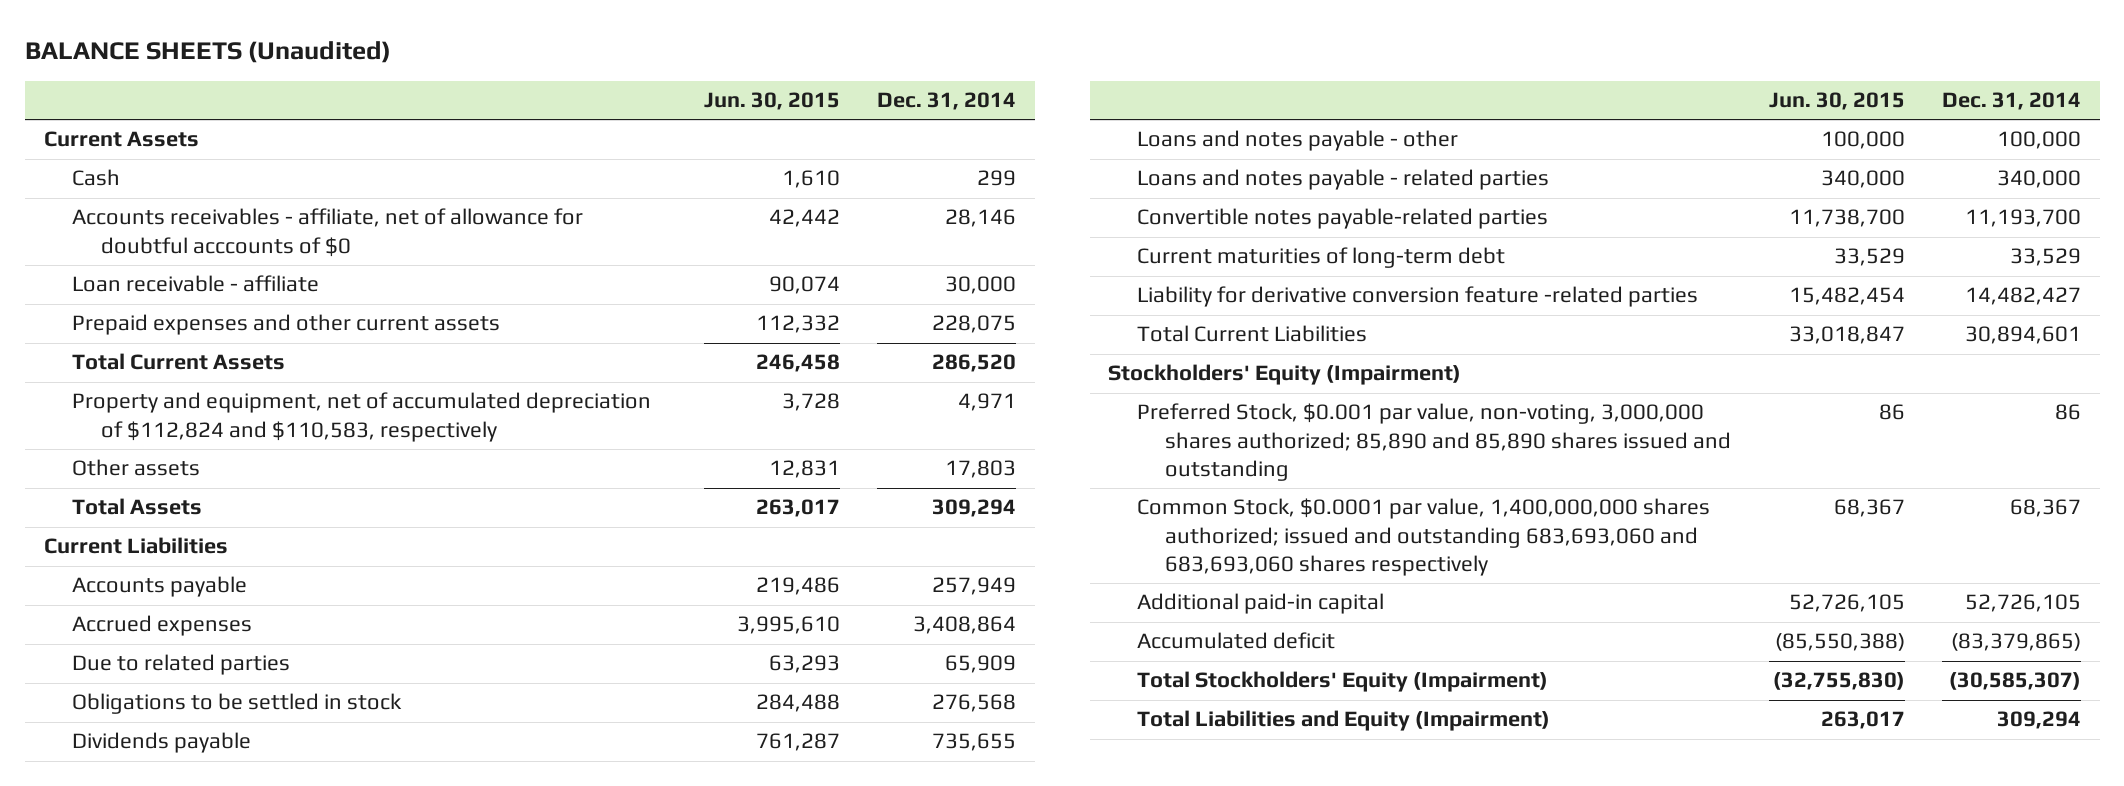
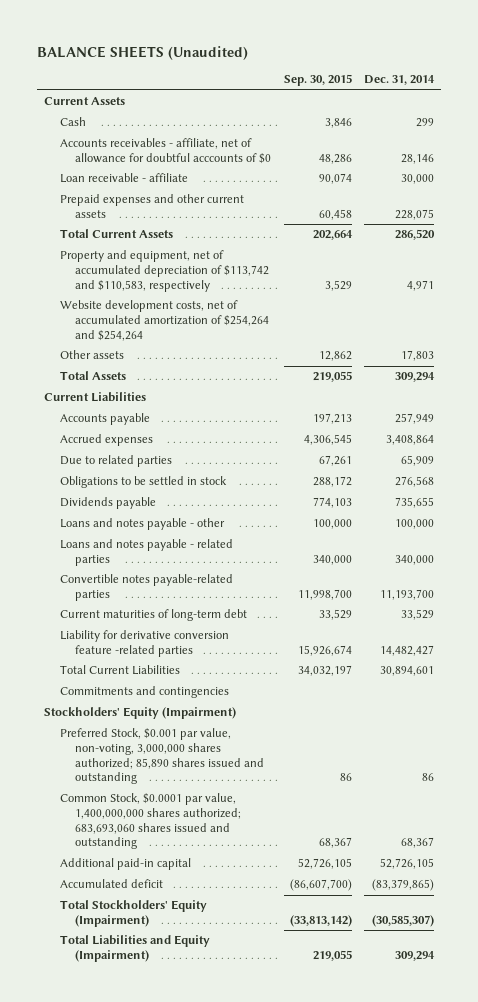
[703,92,840,111] Jun. 30, 2015 -> none
none -> [283,74,352,87] Sep. 30, 2015
[72,392,652,442] Property and equipment, net of accumulated depreciation of $112,824 and $110,583, respectively -> [59,250,270,292] Property and equipment, net of accumulated depreciation of $113,742 and $110,583, respectively
none -> [59,300,270,341] Website development costs, net of accumulated amortization of $254,264 and $254,264
none -> [59,686,229,699] Commitments and contingencies
[1136,403,1732,481] Preferred Stock, $0.001 par value, non-voting, 3,000,000 shares authorized; 85,890 and 85,890 shares issued and outstanding -> [59,728,265,785] Preferred Stock, $0.001 par value, non-voting, 3,000,000 shares authorized; 85,890 shares issued and outstanding
[1136,498,1710,576] Common Stock, $0.0001 par value, 1,400,000,000 shares authorized; issued and outstanding 683,693,060 and 683,693,060 shares respectively -> [59,793,242,850] Common Stock, $0.0001 par value, 1,400,000,000 shares authorized; 683,693,060 shares issued and outstanding

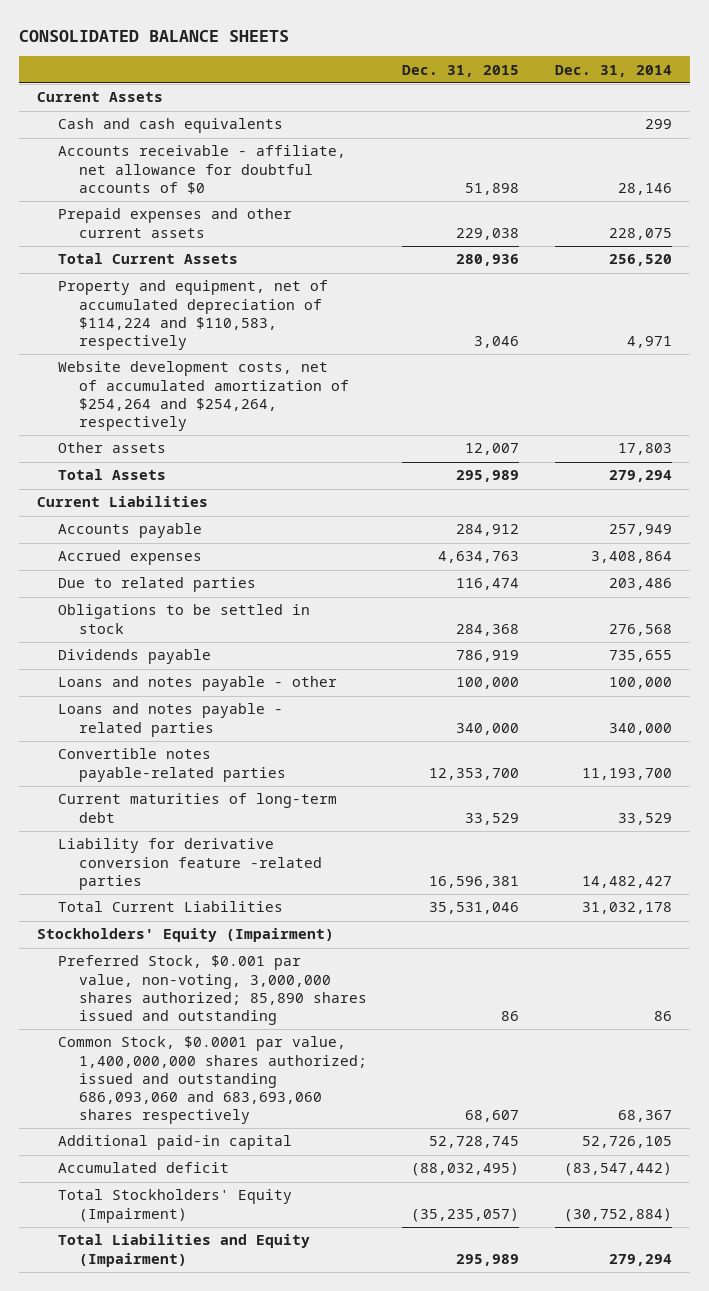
[37,45,249,60] BALANCE SHEETS (Unaudited) -> [19,29,290,42] CONSOLIDATED BALANCE SHEETS
[283,74,352,87] Sep. 30, 2015 -> none
none -> [402,64,520,77] Dec. 31, 2015
[59,173,188,184] Loan receivable - affiliate -> none
[59,117,86,127] Cash -> [57,118,283,134] Cash and cash equivalents
[59,138,272,165] Accounts receivables - affiliate, net of allowance for doubtful acccounts of $0 -> [57,145,346,194] Accounts receivable - affiliate, net allowance for doubtful accounts of $0
[395,229,436,241] 286,520 -> [608,254,672,267] 256,520
[59,250,270,292] Property and equipment, net of accumulated depreciation of $113,742 and $110,583, respectively -> [57,280,328,351] Property and equipment, net of accumulated depreciation of $114,224 and $110,583, respectively
[59,300,270,341] Website development costs, net of accumulated amortization of $254,264 and $254,264 -> [57,361,349,432] Website development costs, net of accumulated amortization of $254,264 and $254,264, respectively
[395,372,436,383] 309,294 -> [608,470,672,483] 279,294
[401,455,435,467] 65,909 -> [608,578,672,591] 203,486
[59,686,229,699] Commitments and contingencies -> none
[380,666,435,677] 30,894,601 -> [581,902,672,915] 31,032,178
[59,793,242,850] Common Stock, $0.0001 par value, 1,400,000,000 shares authorized; 683,693,060 shares issued and outstanding -> [57,1036,367,1125] Common Stock, $0.0001 par value, 1,400,000,000 shares authorized; issued and outstanding 686,093,060 and 683,693,060 shares respectively
[372,879,435,892] (83,379,865) -> [563,1162,672,1177] (83,547,442)
[372,915,435,928] (30,585,307) -> [563,1207,672,1222] (30,752,884)
[395,951,436,962] 309,294 -> [608,1253,672,1266] 279,294

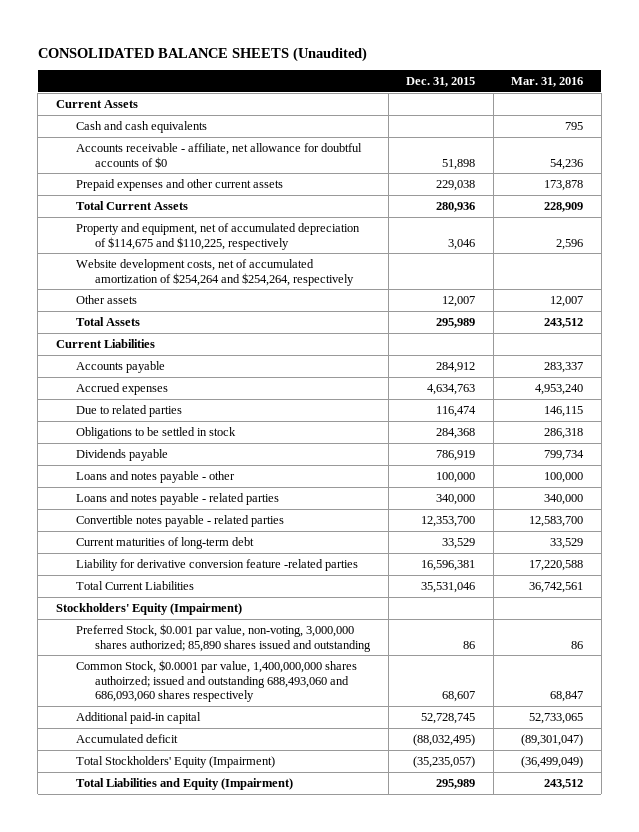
[19,29,290,42] CONSOLIDATED BALANCE SHEETS -> [37,46,367,62] CONSOLIDATED BALANCE SHEETS (Unaudited)
[554,64,672,77] Dec. 31, 2014 -> none
none -> [511,77,584,88] Mar. 31, 2016
[57,280,328,351] Property and equipment, net of accumulated depreciation of $114,224 and $110,583, respectively -> [75,222,360,250] Property and equipment, net of accumulated depreciation of $114,675 and $110,225, respectively
[57,748,286,782] Convertible notes payable-related parties -> [75,514,284,527] Convertible notes payable - related parties
[57,1036,367,1125] Common Stock, $0.0001 par value, 1,400,000,000 shares authorized; issued and outstanding 686,093,060 and 683,693,060 shares respectively -> [75,659,357,703] Common Stock, $0.0001 par value, 1,400,000,000 shares authoirzed; issued and outstanding 688,493,060 and 686,093,060 shares respectively

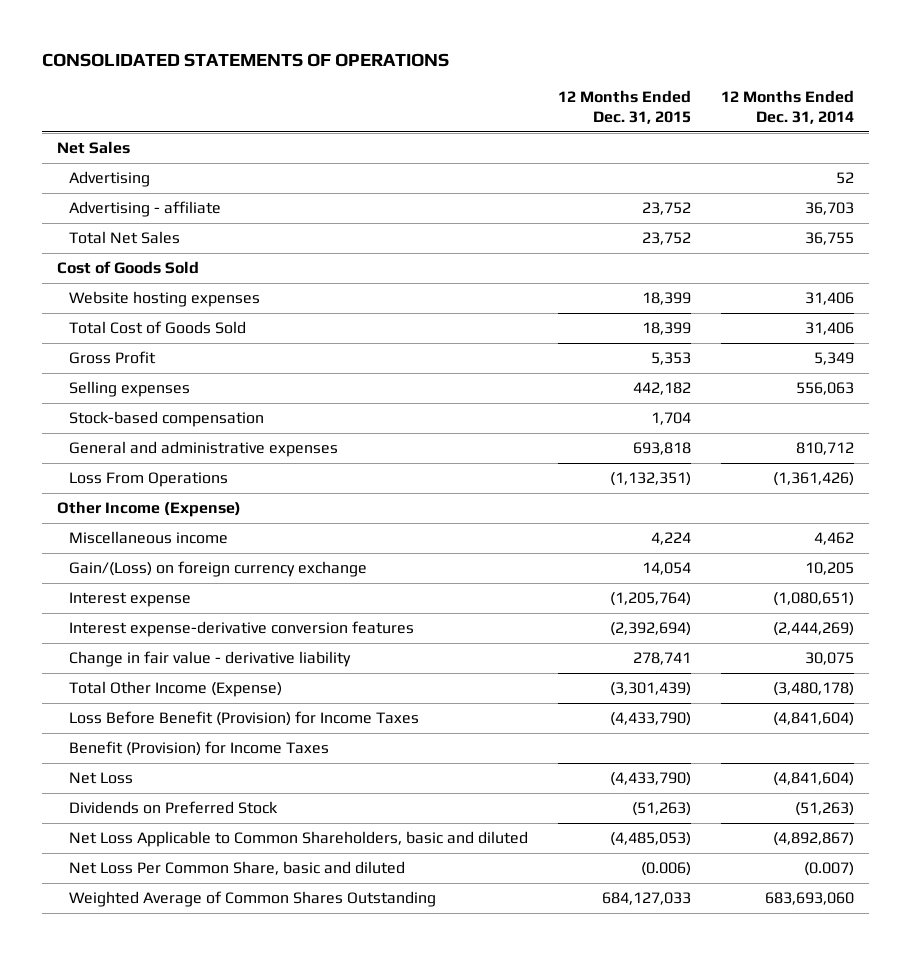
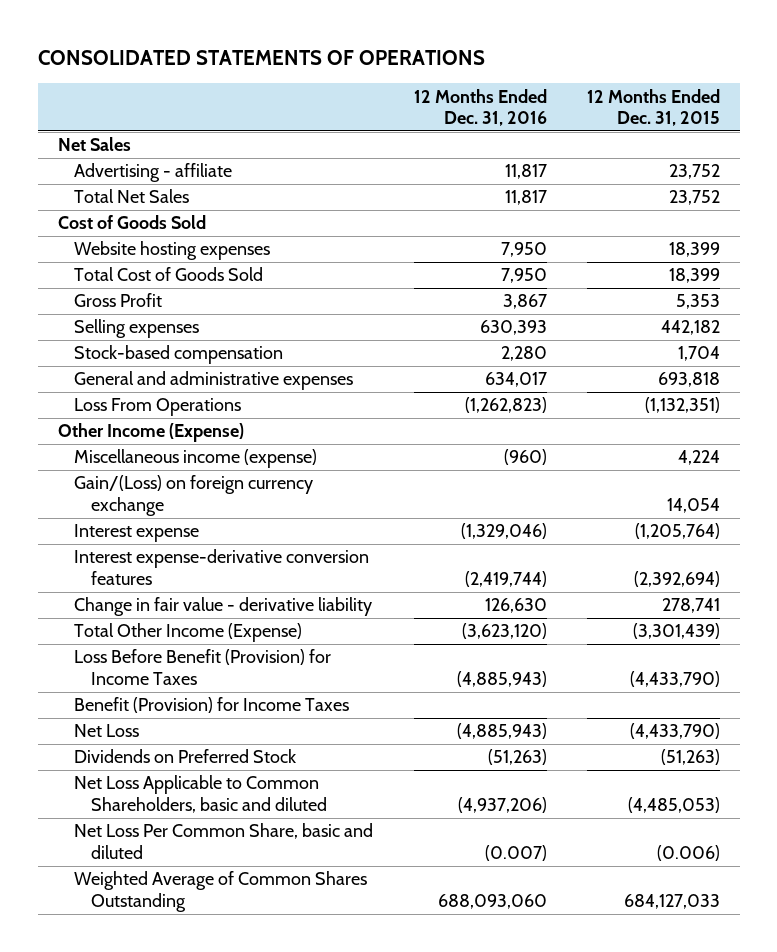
[720,90,854,125] 12 Months Ended Dec. 31, 2014 -> none
none -> [413,88,547,127] 12 Months Ended Dec. 31, 2016
[69,170,151,187] Advertising -> none
[69,530,229,544] Miscellaneous income -> [74,449,318,469] Miscellaneous income (expense)

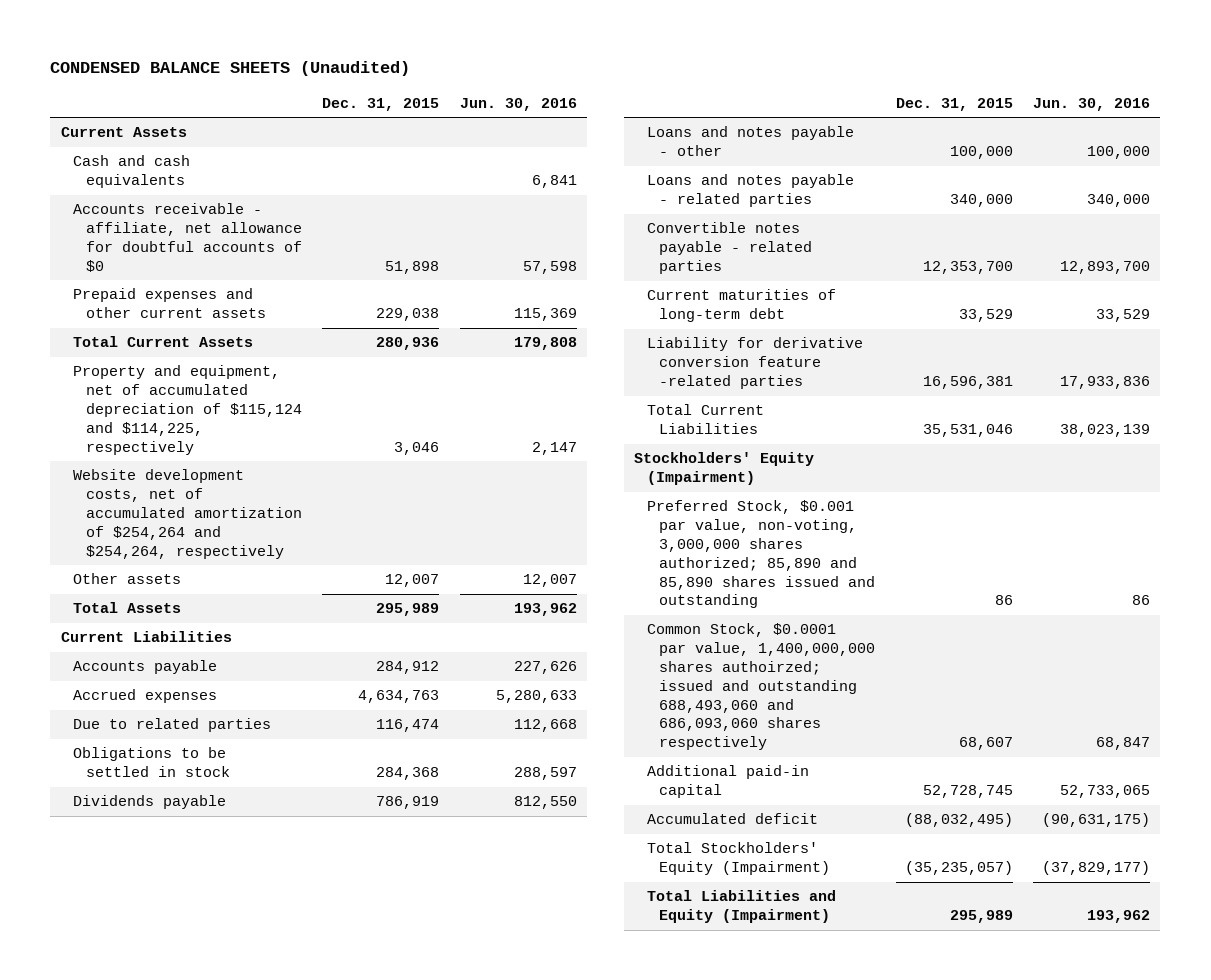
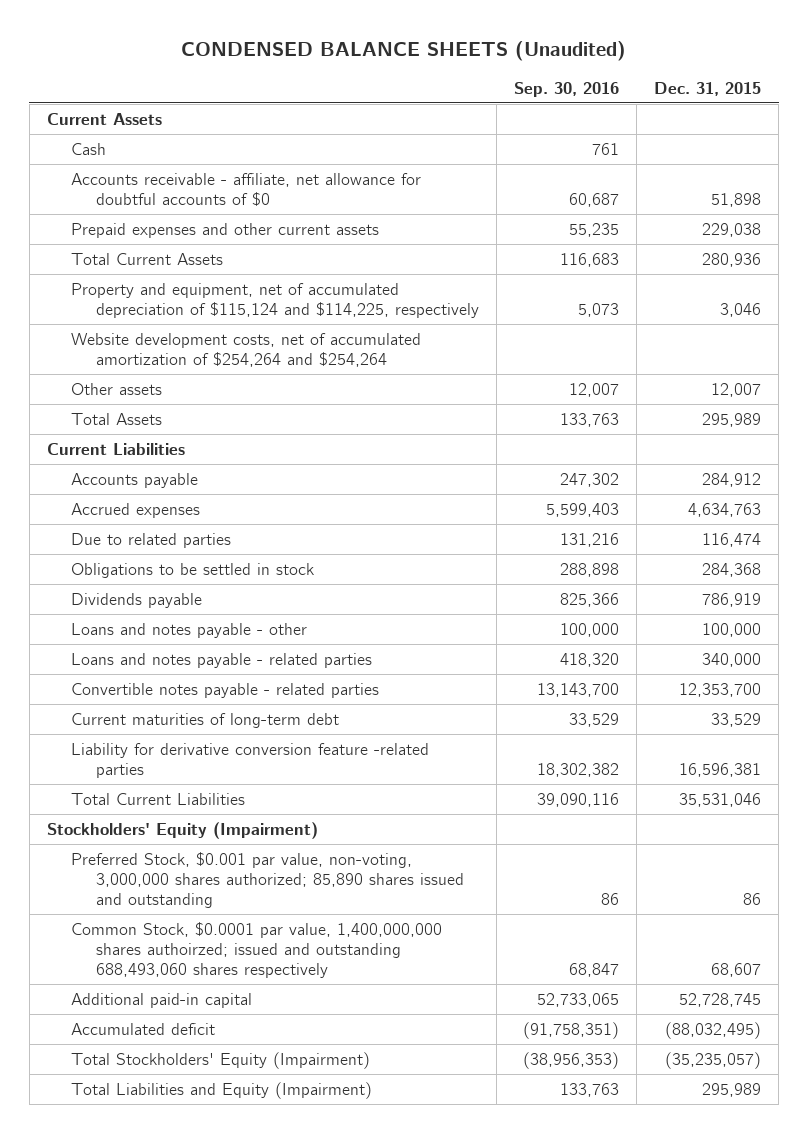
[459,97,577,111] Jun. 30, 2016 -> none
none -> [514,81,620,97] Sep. 30, 2016
[73,155,191,189] Cash and cash equivalents -> [71,142,107,155] Cash
[73,469,303,559] Website development costs, net of accumulated amortization of $254,264 and $254,264, respectively -> [71,332,422,368] Website development costs, net of accumulated amortization of $254,264 and $254,264
[646,500,876,609] Preferred Stock, $0.001 par value, non-voting, 3,000,000 shares authorized; 85,890 and 85,890 shares issued and outstanding -> [71,851,465,909] Preferred Stock, $0.001 par value, non-voting, 3,000,000 shares authorized; 85,890 shares issued and outstanding
[646,623,876,751] Common Stock, $0.0001 par value, 1,400,000,000 shares authoirzed; issued and outstanding 688,493,060 and 686,093,060 shares respectively -> [71,921,443,979] Common Stock, $0.0001 par value, 1,400,000,000 shares authoirzed; issued and outstanding 688,493,060 shares respectively

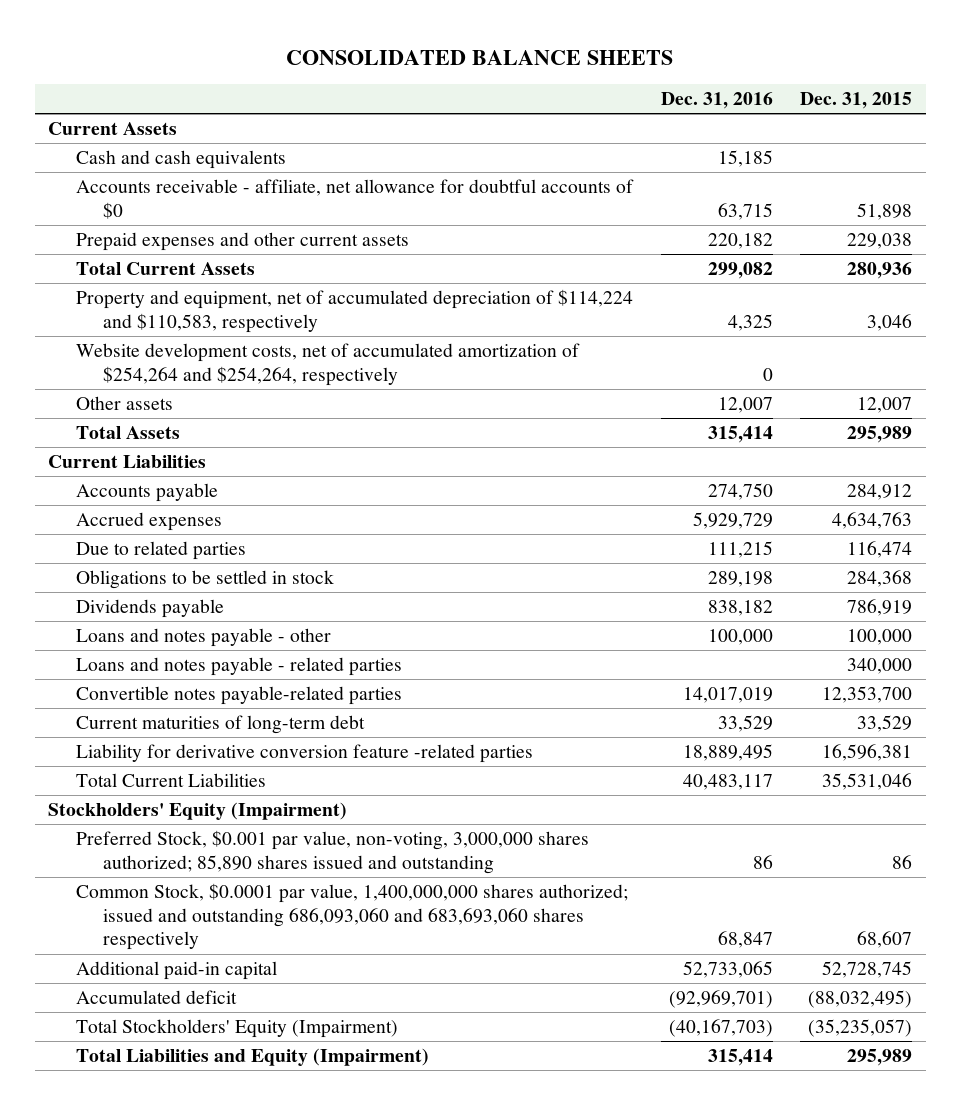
[181,40,627,61] CONDENSED BALANCE SHEETS (Unaudited) -> [286,49,674,65] CONSOLIDATED BALANCE SHEETS
[514,81,620,97] Sep. 30, 2016 -> none
none -> [660,91,773,109] Dec. 31, 2016
[71,142,107,155] Cash -> [75,149,286,169] Cash and cash equivalents
[71,282,480,319] Property and equipment, net of accumulated depreciation of $115,124 and $114,225, respectively -> [75,288,633,333] Property and equipment, net of accumulated depreciation of $114,224 and $110,583, respectively
[71,332,422,368] Website development costs, net of accumulated amortization of $254,264 and $254,264 -> [75,342,580,386] Website development costs, net of accumulated amortization of $254,264 and $254,264, respectively
[71,682,380,698] Convertible notes payable - related parties -> [75,685,402,705] Convertible notes payable-related parties
[71,921,443,979] Common Stock, $0.0001 par value, 1,400,000,000 shares authoirzed; issued and outstanding 688,493,060 shares respectively -> [75,882,628,951] Common Stock, $0.0001 par value, 1,400,000,000 shares authorized; issued and outstanding 686,093,060 and 683,693,060 shares respectively

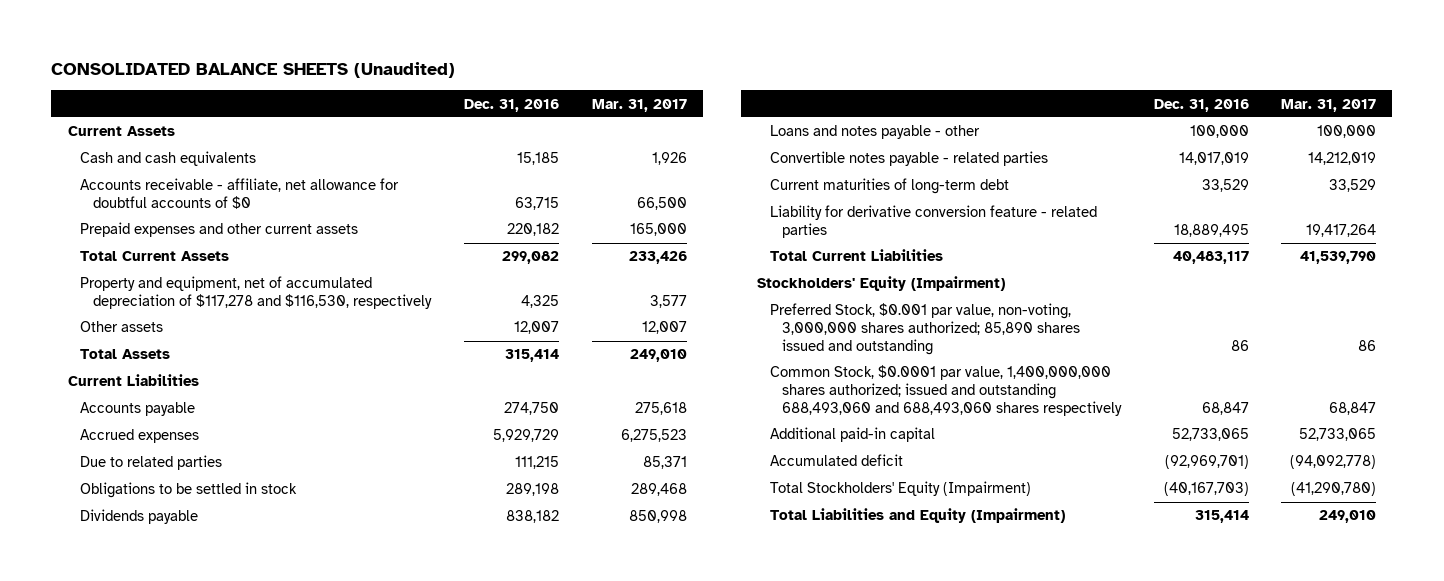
[286,49,674,65] CONSOLIDATED BALANCE SHEETS -> [51,62,456,79] CONSOLIDATED BALANCE SHEETS (Unaudited)
[800,91,913,109] Dec. 31, 2015 -> none
none -> [591,98,687,112] Mar. 31, 2017
[75,342,580,386] Website development costs, net of accumulated amortization of $254,264 and $254,264, respectively -> none
[75,288,633,333] Property and equipment, net of accumulated depreciation of $114,224 and $110,583, respectively -> [80,276,432,309] Property and equipment, net of accumulated depreciation of $117,278 and $116,530, respectively
[75,656,402,676] Loans and notes payable - related parties -> none
[75,685,402,705] Convertible notes payable-related parties -> [769,151,1048,167] Convertible notes payable - related parties
[75,743,533,763] Liability for derivative conversion feature -related parties -> [769,205,1097,238] Liability for derivative conversion feature - related parties
[75,882,628,951] Common Stock, $0.0001 par value, 1,400,000,000 shares authorized; issued and outstanding 686,093,060 and 683,693,060 shares respectively -> [769,365,1123,416] Common Stock, $0.0001 par value, 1,400,000,000 shares authorized; issued and outstanding 688,493,060 and 688,493,060 shares respectively

